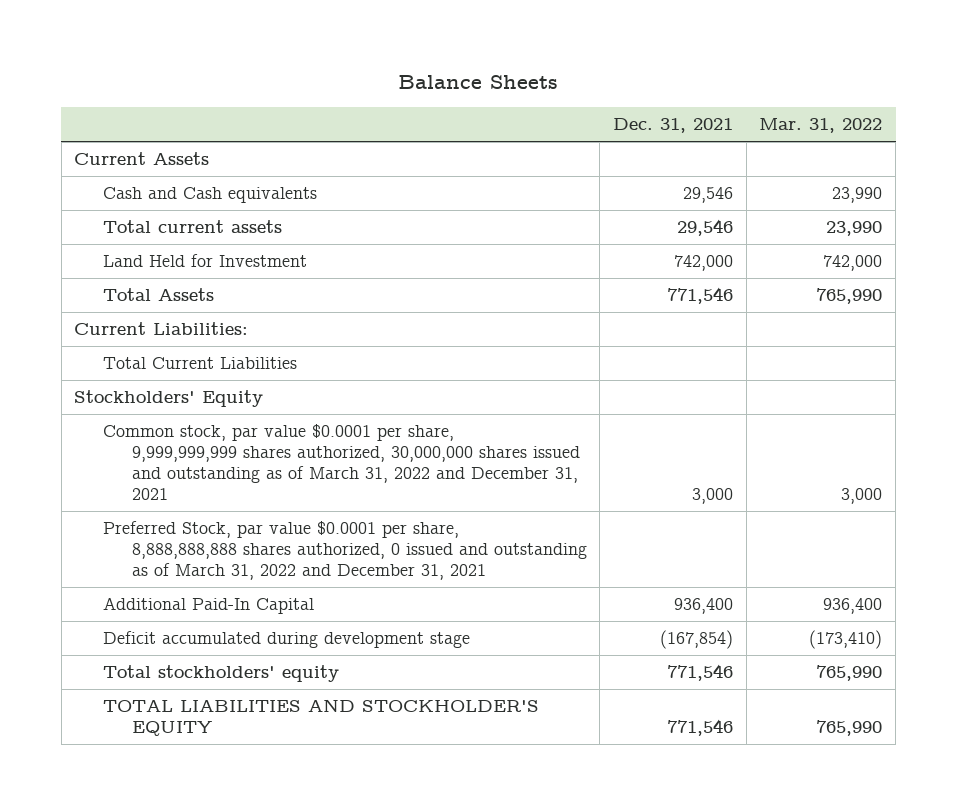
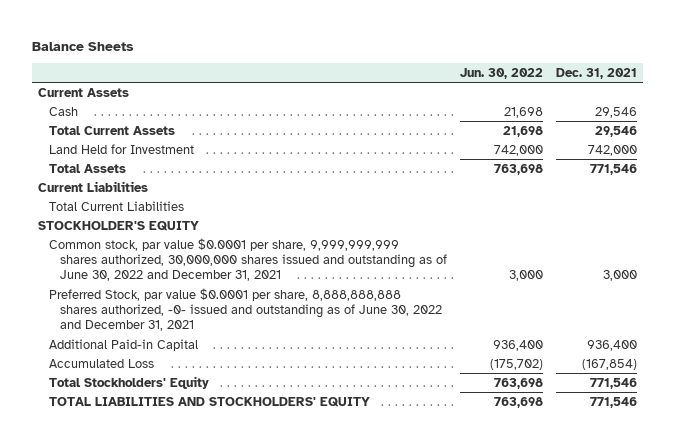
[759,118,883,134] Mar. 31, 2022 -> none
none -> [459,67,543,79] Jun. 30, 2022
[103,187,318,204] Cash and Cash equivalents -> [49,106,79,116] Cash
[103,220,283,234] Total current assets -> [49,125,176,135] Total Current Assets
[74,322,249,336] Current Liabilities: -> [38,180,149,192] Current Liabilities
[74,390,264,408] Stockholders' Equity -> [38,220,200,231] STOCKHOLDER'S EQUITY
[103,424,580,501] Common stock, par value $0.0001 per share, 9,999,999,999 shares authorized, 30,000,000 shares issued and outstanding as of March 31, 2022 and December 31, 2021 -> [49,237,448,282] Common stock, par value $0.0001 per share, 9,999,999,999 shares authorized, 30,000,000 shares issued and outstanding as of June 30, 2022 and December 31, 2021
[103,521,587,581] Preferred Stock, par value $0.0001 per share, 8,888,888,888 shares authorized, 0 issued and outstanding as of March 31, 2022 and December 31, 2021 -> [49,287,443,332] Preferred Stock, par value $0.0001 per share, 8,888,888,888 shares authorized, -0- issued and outstanding as of June 30, 2022 and December 31, 2021
[103,597,315,615] Additional Paid-In Capital -> [49,338,199,351] Additional Paid-in Capital
[103,631,471,649] Deficit accumulated during development stage -> [49,358,155,368] Accumulated Loss
[103,665,340,683] Total stockholders' equity -> [49,375,210,389] Total Stockholders' Equity
[103,699,540,737] TOTAL LIABILITIES AND STOCKHOLDER'S EQUITY -> [49,396,371,407] TOTAL LIABILITIES AND STOCKHOLDERS' EQUITY

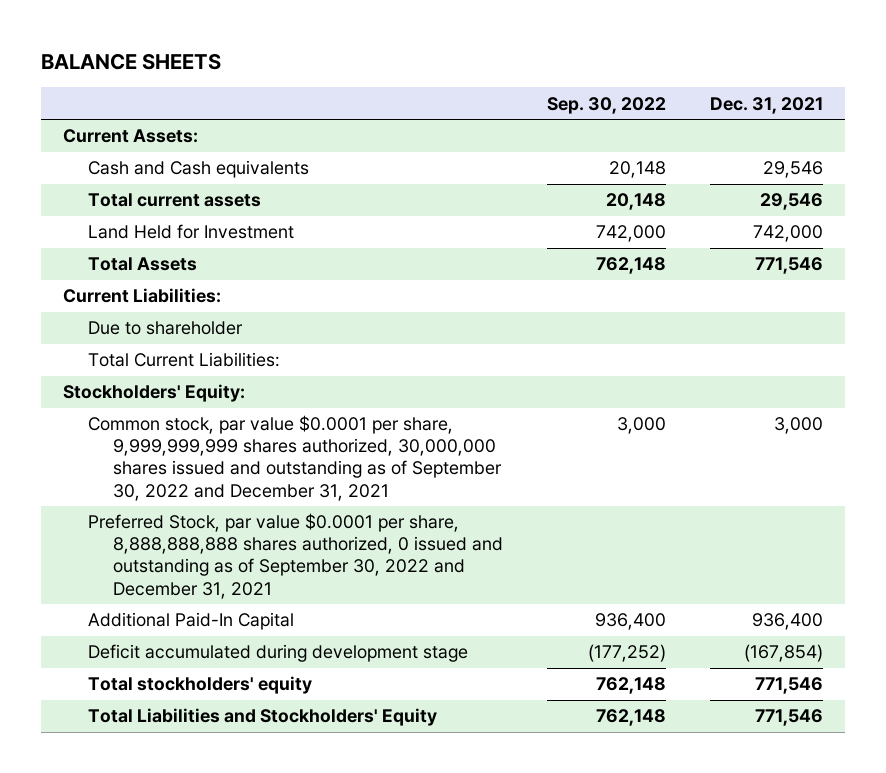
[31,41,134,51] Balance Sheets -> [41,53,222,71] BALANCE SHEETS
[459,67,543,79] Jun. 30, 2022 -> none
none -> [547,96,667,114] Sep. 30, 2022
[38,87,130,97] Current Assets -> [62,129,198,144] Current Assets:
[49,106,79,116] Cash -> [88,160,310,179] Cash and Cash equivalents
[49,125,176,135] Total Current Assets -> [88,193,262,208] Total current assets
[38,180,149,192] Current Liabilities -> [62,288,221,304] Current Liabilities:
none -> [88,321,244,336] Due to shareholder
[49,200,185,211] Total Current Liabilities -> [88,352,281,368] Total Current Liabilities:
[38,220,200,231] STOCKHOLDER'S EQUITY -> [62,384,245,403] Stockholders' Equity:
[49,237,448,282] Common stock, par value $0.0001 per share, 9,999,999,999 shares authorized, 30,000,000 shares issued and outstanding as of June 30, 2022 and December 31, 2021 -> [88,415,503,501] Common stock, par value $0.0001 per share, 9,999,999,999 shares authorized, 30,000,000 shares issued and outstanding as of September 30, 2022 and December 31, 2021
[49,287,443,332] Preferred Stock, par value $0.0001 per share, 8,888,888,888 shares authorized, -0- issued and outstanding as of June 30, 2022 and December 31, 2021 -> [88,513,504,599] Preferred Stock, par value $0.0001 per share, 8,888,888,888 shares authorized, 0 issued and outstanding as of September 30, 2022 and December 31, 2021
[49,338,199,351] Additional Paid-in Capital -> [88,612,295,631] Additional Paid-In Capital
[49,358,155,368] Accumulated Loss -> [88,644,469,663] Deficit accumulated during development stage
[49,375,210,389] Total Stockholders' Equity -> [88,676,313,695] Total stockholders' equity
[49,396,371,407] TOTAL LIABILITIES AND STOCKHOLDERS' EQUITY -> [88,708,438,727] Total Liabilities and Stockholders' Equity

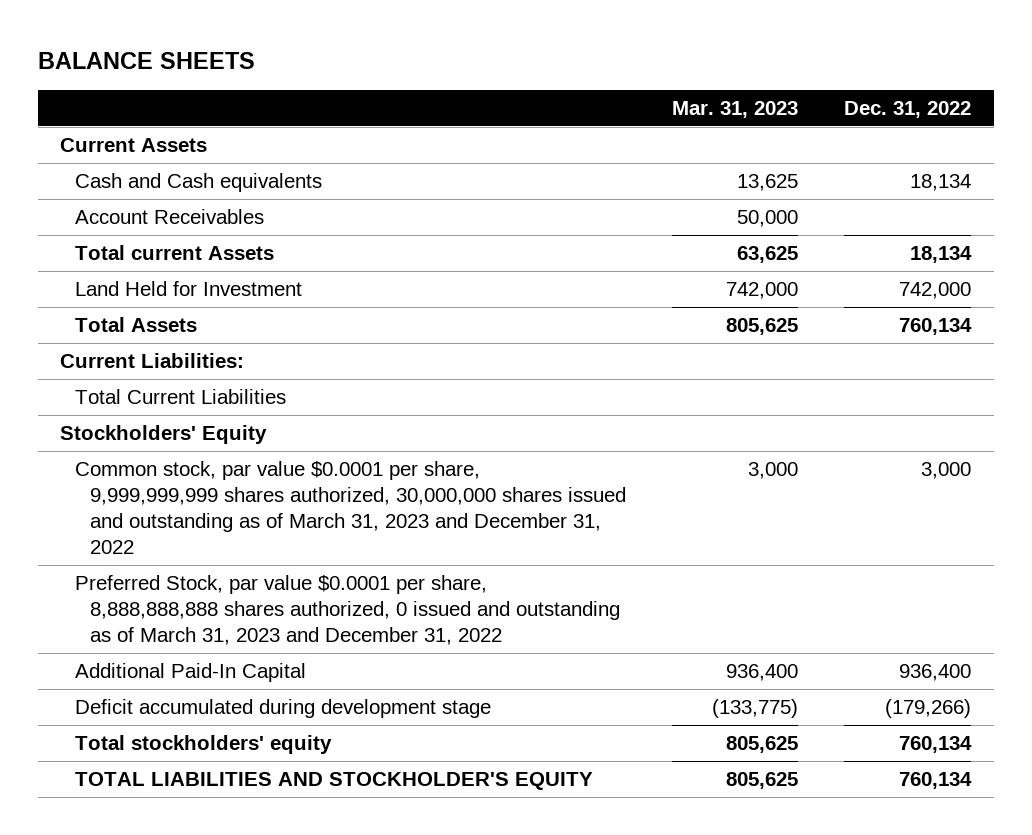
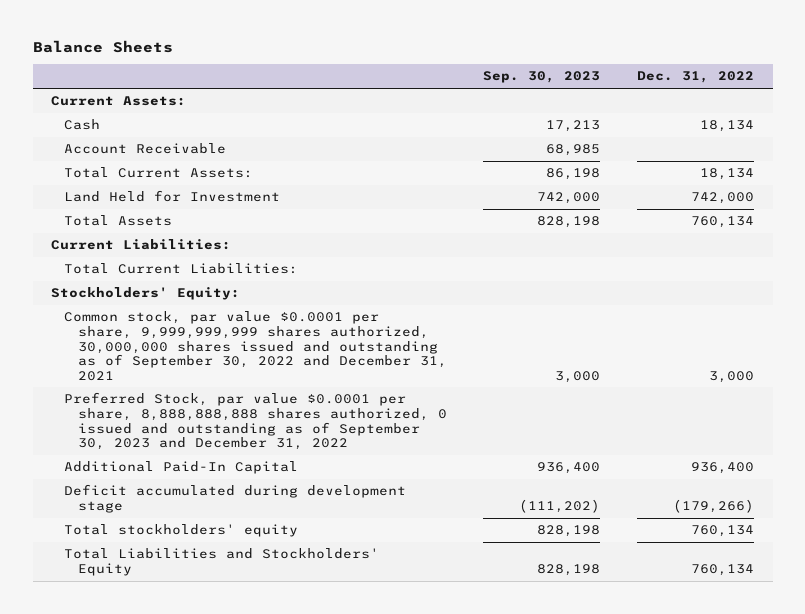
[37,52,255,70] BALANCE SHEETS -> [32,39,173,53] Balance Sheets
[672,100,799,118] Mar. 31, 2023 -> none
none -> [483,71,601,84] Sep. 30, 2023
[60,138,208,153] Current Assets -> [51,96,187,107] Current Assets:
[75,173,323,193] Cash and Cash equivalents -> [64,119,101,131] Cash
[75,209,265,225] Account Receivables -> [64,143,227,155] Account Receivable
[75,245,275,261] Total current Assets -> [64,167,254,179] Total Current Assets:
[75,389,287,405] Total Current Liabilities -> [64,263,299,275] Total Current Liabilities:
[60,425,268,445] Stockholders' Equity -> [51,287,241,301] Stockholders' Equity:
[75,461,627,555] Common stock, par value $0.0001 per share, 9,999,999,999 shares authorized, 30,000,000 shares issued and outstanding as of March 31, 2023 and December 31, 2022 -> [64,311,447,381] Common stock, par value $0.0001 per share, 9,999,999,999 shares authorized, 30,000,000 shares issued and outstanding as of September 30, 2022 and December 31, 2021
[75,575,621,646] Preferred Stock, par value $0.0001 per share, 8,888,888,888 shares authorized, 0 issued and outstanding as of March 31, 2023 and December 31, 2022 -> [64,392,447,451] Preferred Stock, par value $0.0001 per share, 8,888,888,888 shares authorized, 0 issued and outstanding as of September 30, 2023 and December 31, 2022
[75,772,594,791] TOTAL LIABILITIES AND STOCKHOLDER'S EQUITY -> [64,548,380,576] Total Liabilities and Stockholders' Equity

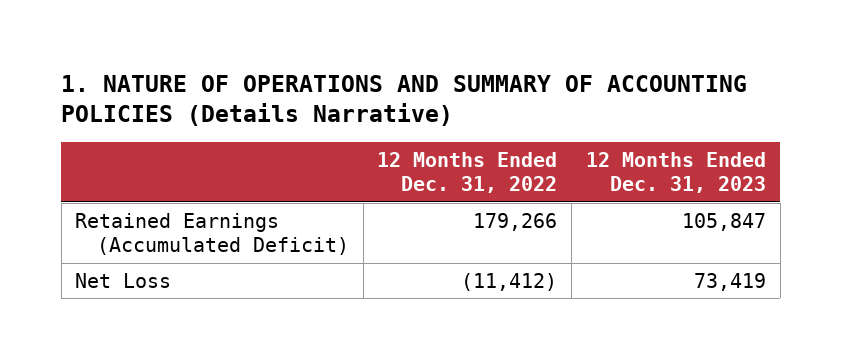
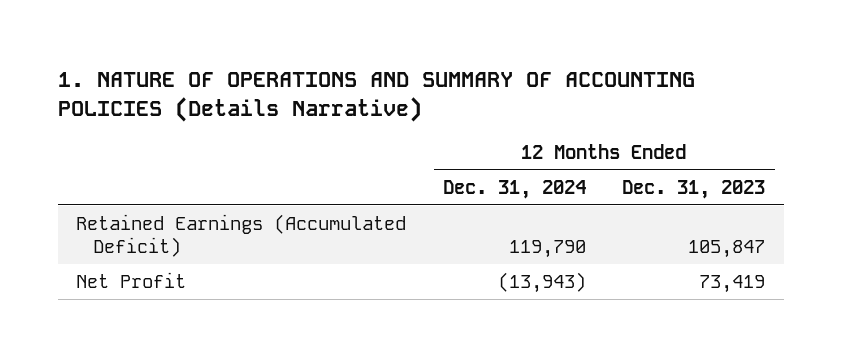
[377,151,558,194] 12 Months Ended Dec. 31, 2022 -> none
none -> [442,179,586,199] Dec. 31, 2024
[75,272,172,288] Net Loss -> [76,272,187,289] Net Profit

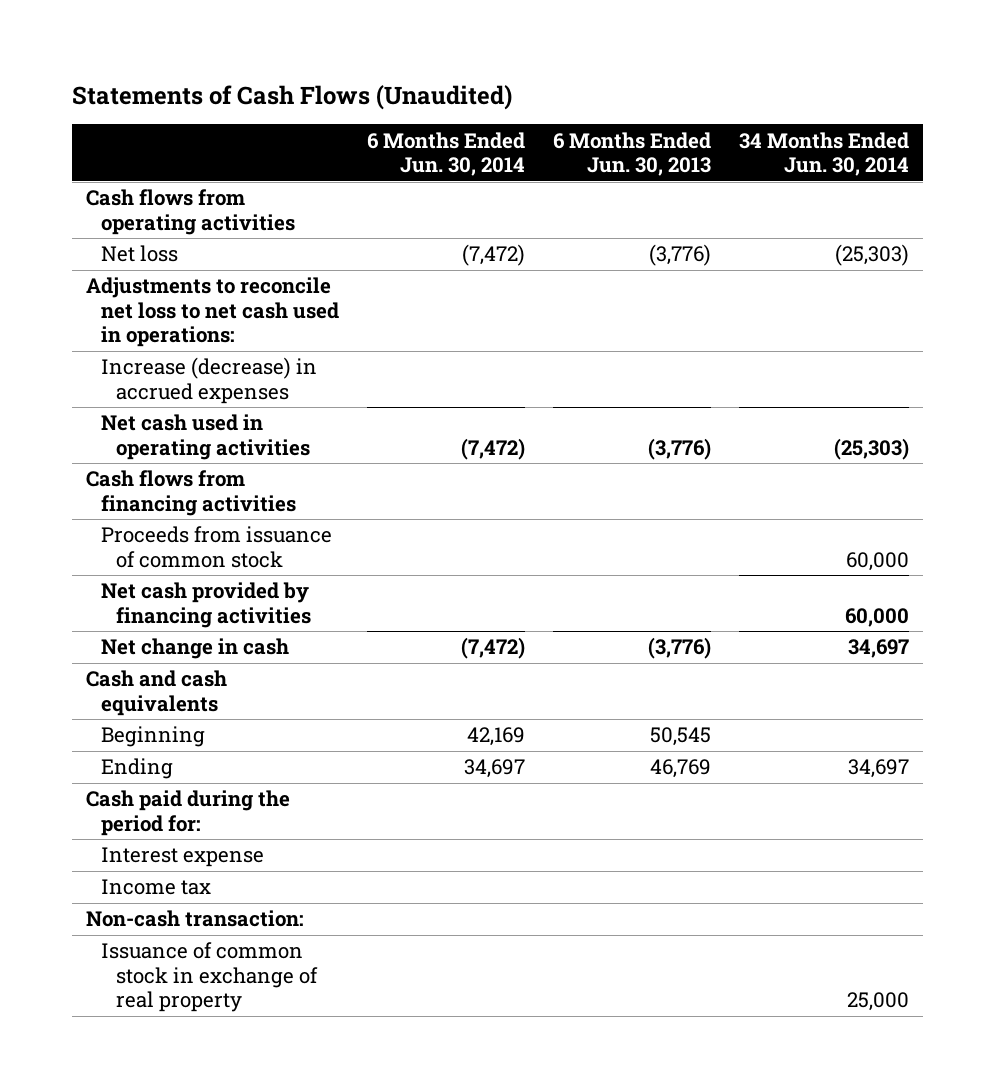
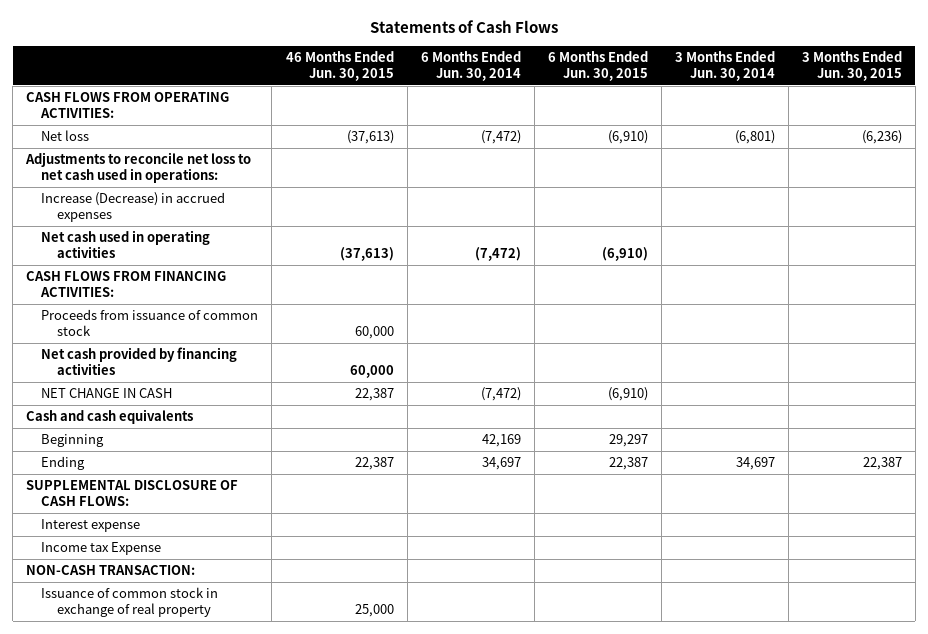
[71,84,512,110] Statements of Cash Flows (Unaudited) -> [370,19,559,33] Statements of Cash Flows
[553,131,712,177] 6 Months Ended Jun. 30, 2013 -> none
[739,131,910,177] 34 Months Ended Jun. 30, 2014 -> none
none -> [285,51,394,81] 46 Months Ended Jun. 30, 2015
none -> [547,51,648,81] 6 Months Ended Jun. 30, 2015
none -> [674,51,775,81] 3 Months Ended Jun. 30, 2014
none -> [801,51,902,81] 3 Months Ended Jun. 30, 2015
[85,189,295,235] Cash flows from operating activities -> [26,92,230,119] CASH FLOWS FROM OPERATING ACTIVITIES:
[100,357,317,404] Increase (decrease) in accrued expenses -> [41,192,226,223] Increase (Decrease) in accrued expenses
[85,470,296,516] Cash flows from financing activities -> [26,271,227,298] CASH FLOWS FROM FINANCING ACTIVITIES:
[100,638,289,660] Net change in cash -> [41,388,173,399] NET CHANGE IN CASH
[85,790,290,836] Cash paid during the period for: -> none
none -> [26,480,239,507] SUPPLEMENTAL DISCLOSURE OF CASH FLOWS:
[100,879,211,896] Income tax -> [41,542,162,556] Income tax Expense
[85,910,304,928] Non-cash transaction: -> [26,565,196,576] NON-CASH TRANSACTION:

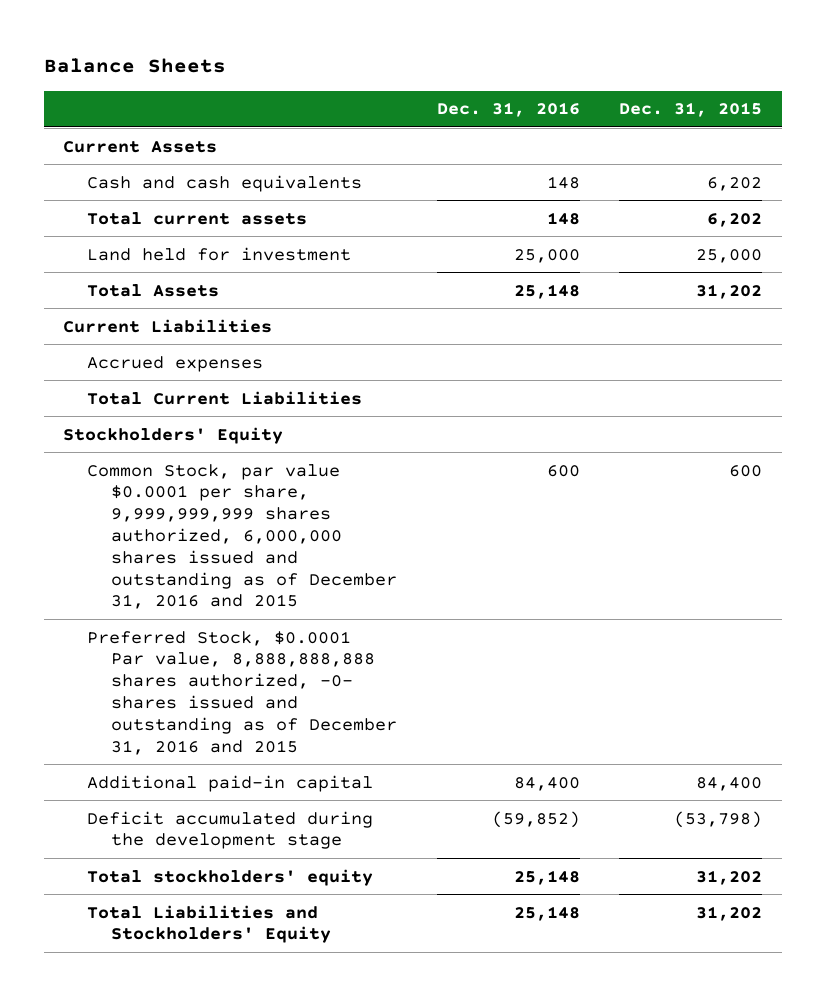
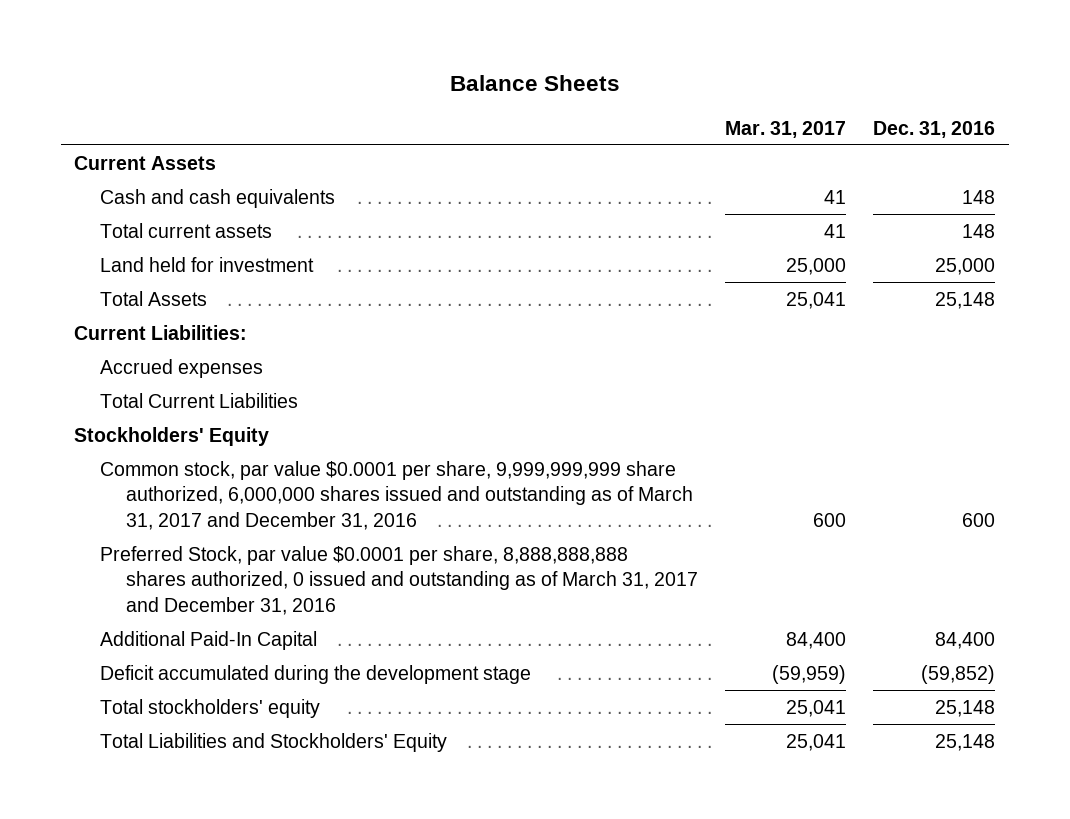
[619,102,763,118] Dec. 31, 2015 -> none
none -> [725,120,847,138] Mar. 31, 2017
[63,318,273,333] Current Liabilities -> [74,324,248,340] Current Liabilities:
[87,463,397,610] Common Stock, par value $0.0001 per share, 9,999,999,999 shares authorized, 6,000,000 shares issued and outstanding as of December 31, 2016 and 2015 -> [100,460,694,530] Common stock, par value $0.0001 per share, 9,999,999,999 share authorized, 6,000,000 shares issued and outstanding as of March 31, 2017 and December 31, 2016
[87,630,397,755] Preferred Stock, $0.0001 Par value, 8,888,888,888 shares authorized, -0- shares issued and outstanding as of December 31, 2016 and 2015 -> [100,545,699,615] Preferred Stock, par value $0.0001 per share, 8,888,888,888 shares authorized, 0 issued and outstanding as of March 31, 2017 and December 31, 2016
[87,774,374,792] Additional paid-in capital -> [100,630,318,650] Additional Paid-In Capital

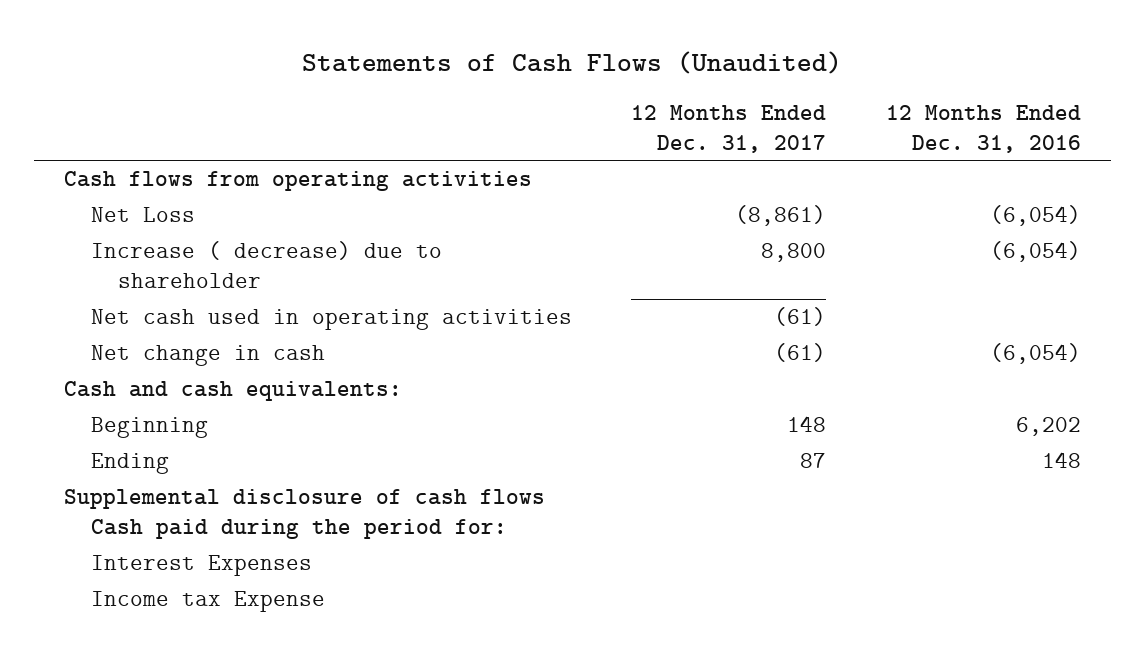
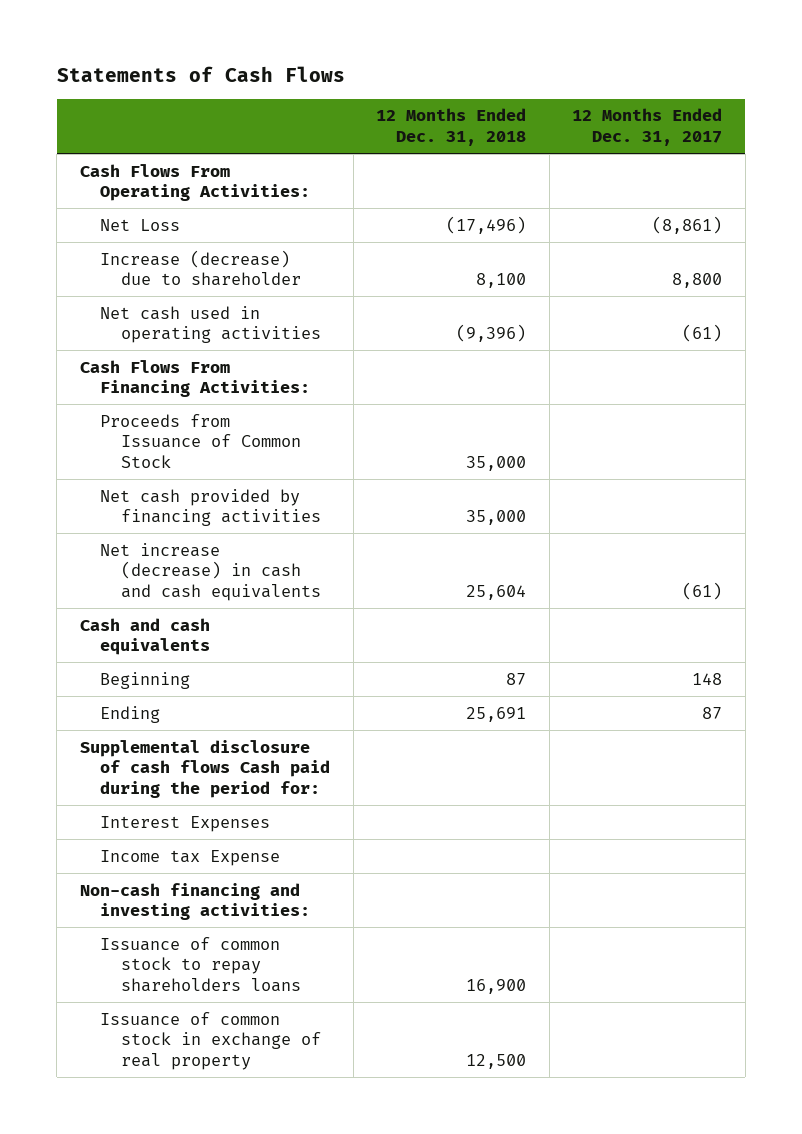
[302,51,843,75] Statements of Cash Flows (Unaudited) -> [56,66,345,83] Statements of Cash Flows
[885,105,1081,153] 12 Months Ended Dec. 31, 2016 -> none
none -> [376,108,527,147] 12 Months Ended Dec. 31, 2018
[64,171,533,192] Cash flows from operating activities -> [79,163,311,202] Cash Flows From Operating Activities:
[90,241,442,288] Increase ( decrease) due to shareholder -> [100,249,302,287] Increase (decrease) due to shareholder
[90,345,325,367] Net change in cash -> none
none -> [79,359,311,398] Cash Flows From Financing Activities:
none -> [100,413,302,469] Proceeds from Issuance of Common Stock
none -> [100,488,322,527] Net cash provided by financing activities
none -> [100,542,322,602] Net increase (decrease) in cash and cash equivalents
[64,381,403,402] Cash and cash equivalents: -> [79,617,211,656] Cash and cash equivalents
none -> [79,882,311,921] Non-cash financing and investing activities:
none -> [100,936,302,993] Issuance of common stock to repay shareholders loans
none -> [100,1011,322,1071] Issuance of common stock in exchange of real property

